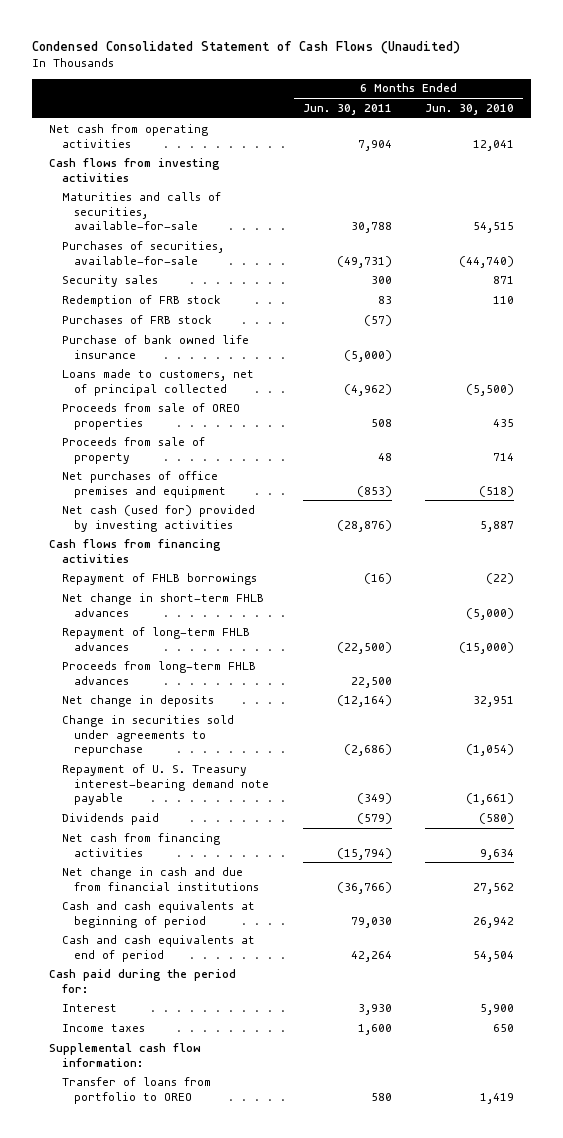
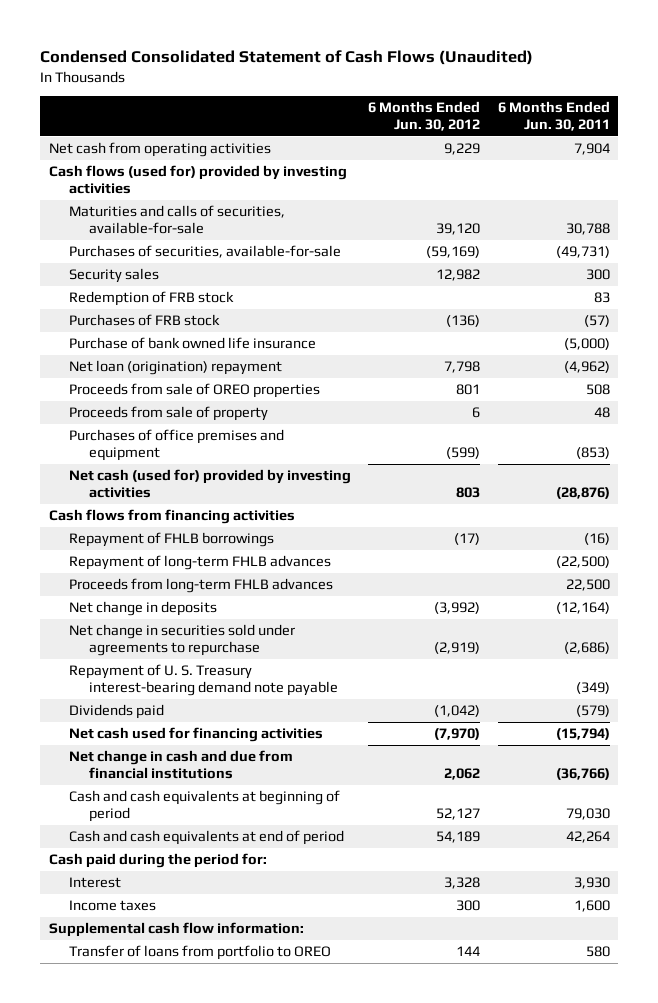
[425,104,515,116] Jun. 30, 2010 -> none
none -> [368,101,481,131] 6 Months Ended Jun. 30, 2012
[49,157,221,182] Cash flows from investing activities -> [48,165,347,194] Cash flows (used for) provided by investing activities
[61,368,254,396] Loans made to customers, net of principal collected -> [68,360,282,376] Net loan (origination) repayment
[61,470,227,498] Net purchases of office premises and equipment -> [68,429,284,461] Purchases of office premises and equipment
[61,592,264,617] Net change in short-term FHLB advances -> none
[61,714,234,757] Change in securities sold under agreements to repurchase -> [68,624,295,656] Net change in securities sold under agreements to repurchase
[61,832,220,857] Net cash from financing activities -> [68,727,323,743] Net cash used for financing activities

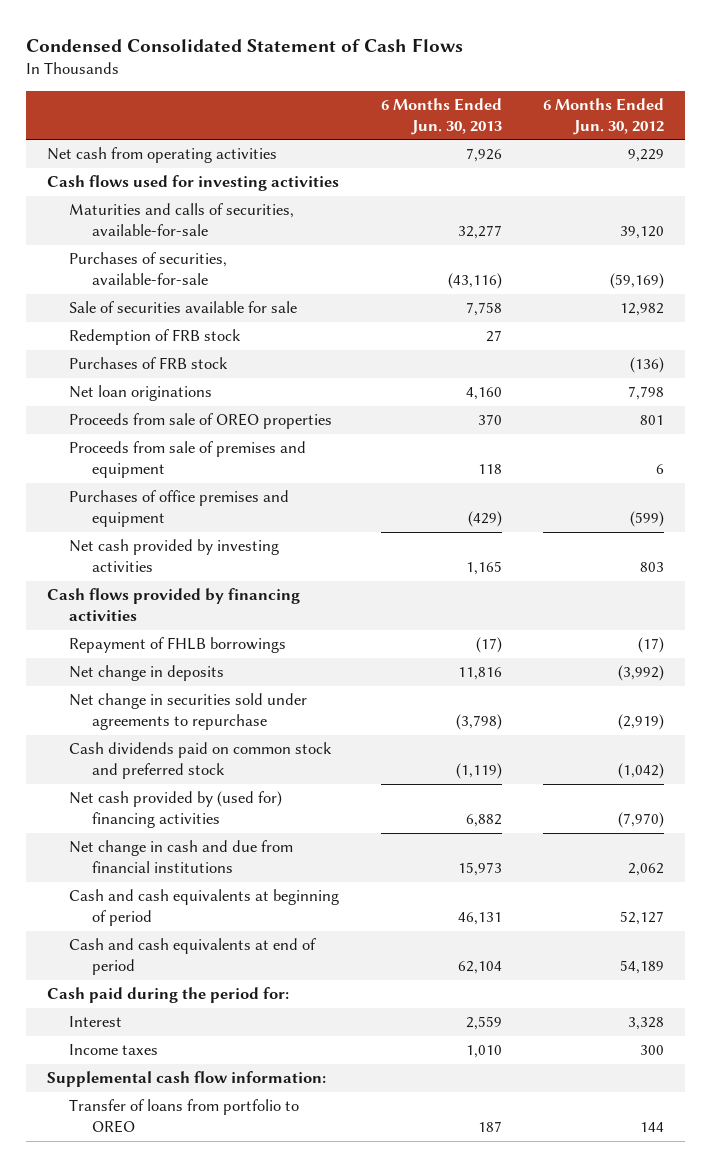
[39,50,533,66] Condensed Consolidated Statement of Cash Flows (Unaudited) -> [25,37,463,52] Condensed Consolidated Statement of Cash Flows
[497,101,610,131] 6 Months Ended Jun. 30, 2011 -> none
none -> [380,98,502,136] 6 Months Ended Jun. 30, 2013
[48,165,347,194] Cash flows (used for) provided by investing activities -> [46,175,339,192] Cash flows used for investing activities
[68,268,159,284] Security sales -> [69,301,298,314] Sale of securities available for sale
[68,337,316,350] Purchase of bank owned life insurance -> none
[68,360,282,376] Net loan (origination) repayment -> [69,385,213,402] Net loan originations
[68,406,268,422] Proceeds from sale of property -> [69,441,307,479] Proceeds from sale of premises and equipment
[68,469,351,498] Net cash (used for) provided by investing activities -> [69,539,280,573] Net cash provided by investing activities
[48,509,295,525] Cash flows from financing activities -> [46,588,300,622] Cash flows provided by financing activities
[68,555,331,571] Repayment of long-term FHLB advances -> none
[68,578,333,594] Proceeds from long-term FHLB advances -> none
[68,664,339,696] Repayment of U. S. Treasury interest-bearing demand note payable -> none
[68,704,164,720] Dividends paid -> [69,742,333,780] Cash dividends paid on common stock and preferred stock
[68,727,323,743] Net cash used for financing activities -> [69,791,283,829] Net cash provided by (used for) financing activities

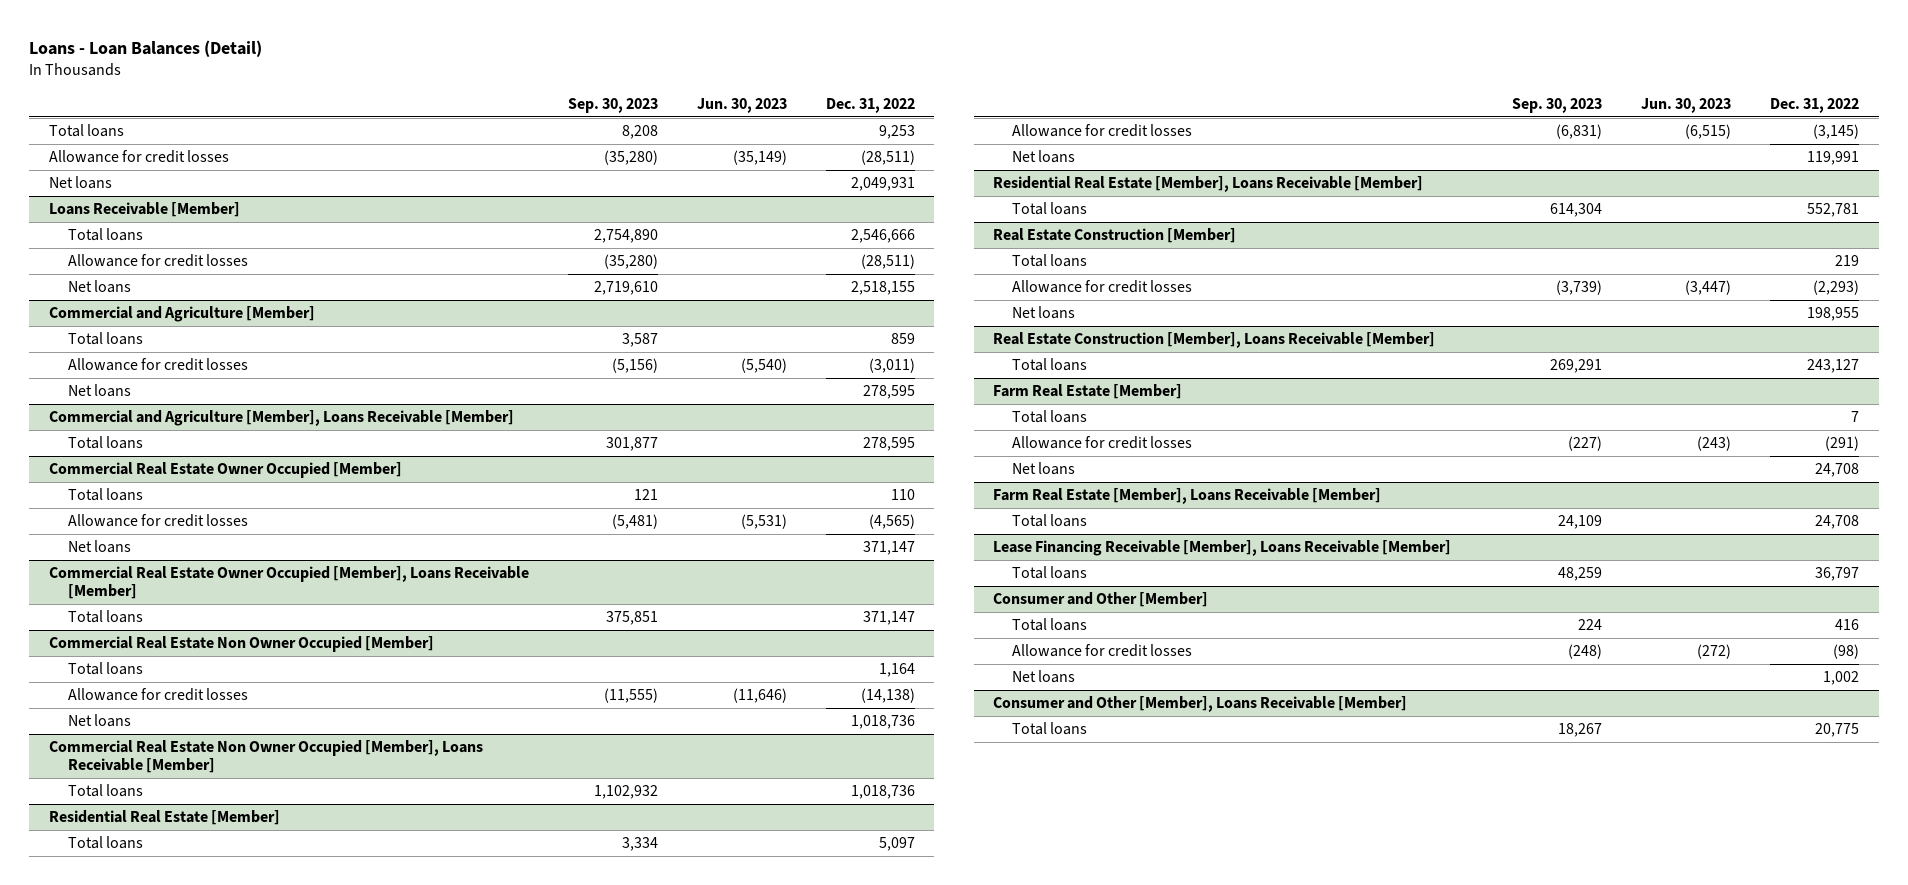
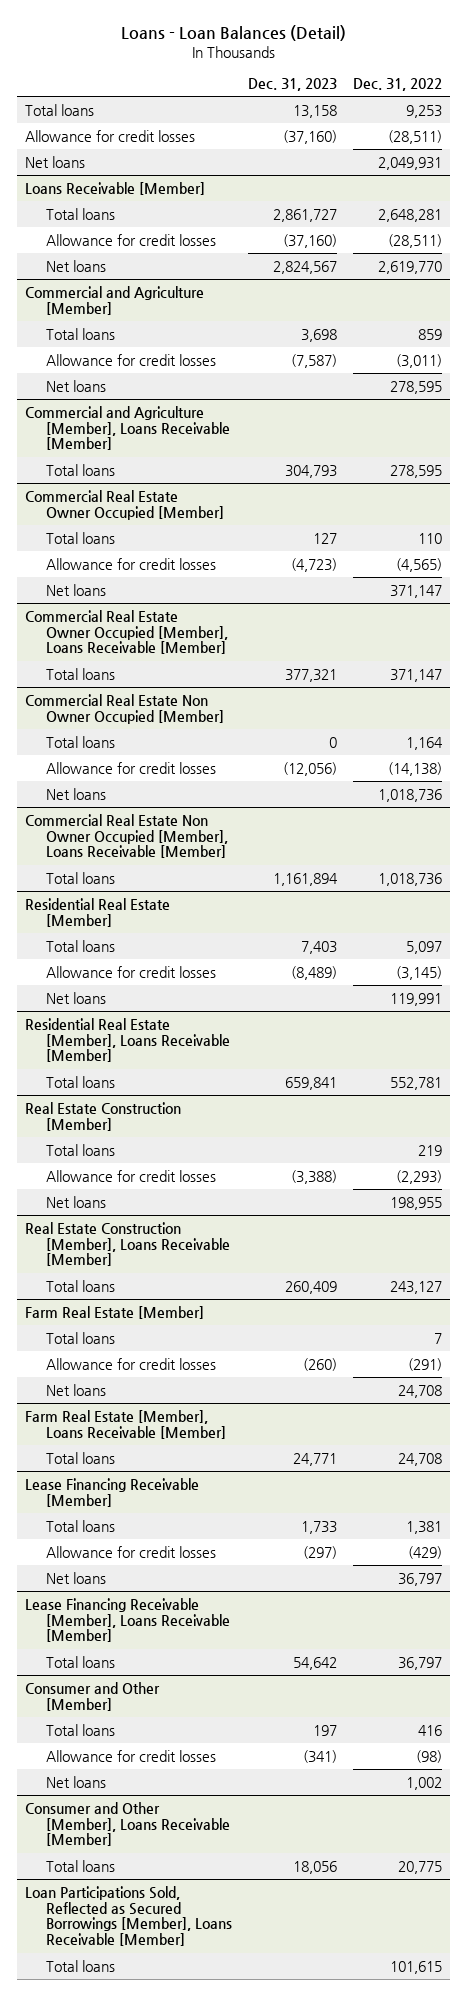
[567,98,658,114] Sep. 30, 2023 -> none
[696,98,787,114] Jun. 30, 2023 -> none
none -> [248,77,338,91] Dec. 31, 2023
[850,229,915,244] 2,546,666 -> [378,208,443,222] 2,648,281
[850,281,915,296] 2,518,155 -> [378,260,443,274] 2,619,770
none -> [25,1477,200,1507] Lease Financing Receivable [Member]
none -> [46,1519,116,1532] Total loans
none -> [46,1545,217,1558] Allowance for credit losses
none -> [46,1571,107,1584] Net loans
none -> [25,1885,233,1947] Loan Participations Sold, Reflected as Secured Borrowings [Member], Loans Receivable [Member]
none -> [46,1959,116,1972] Total loans

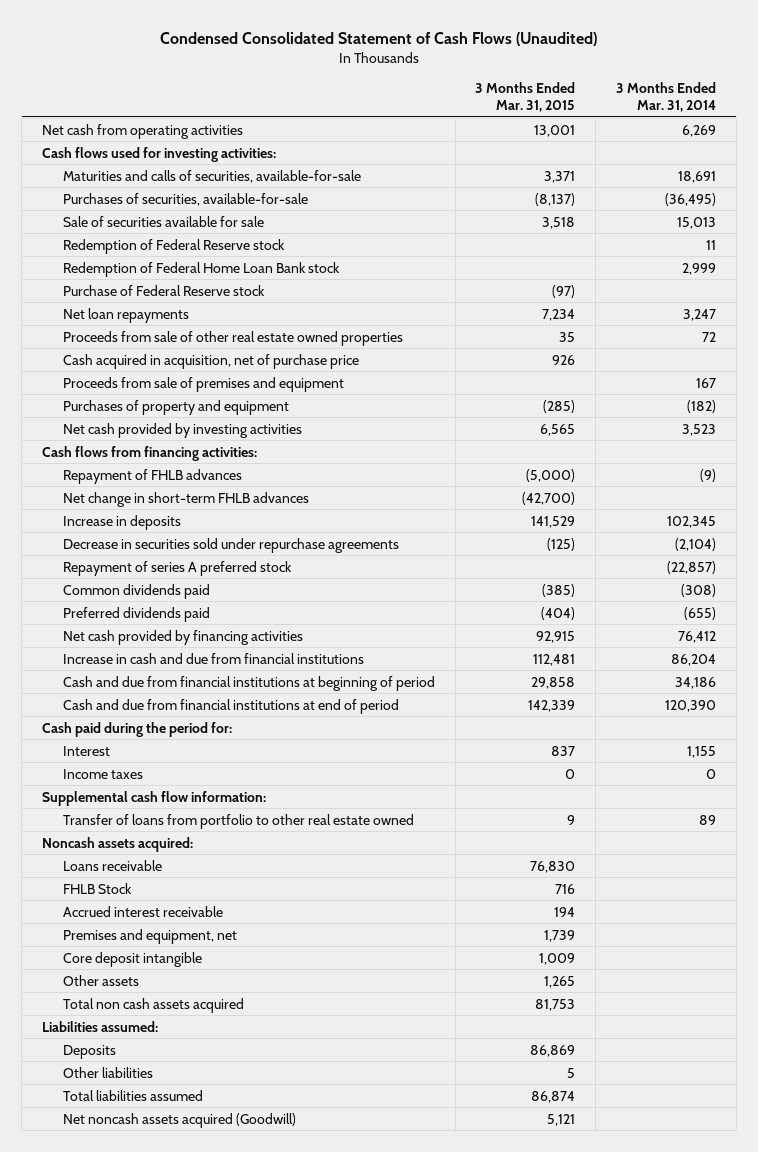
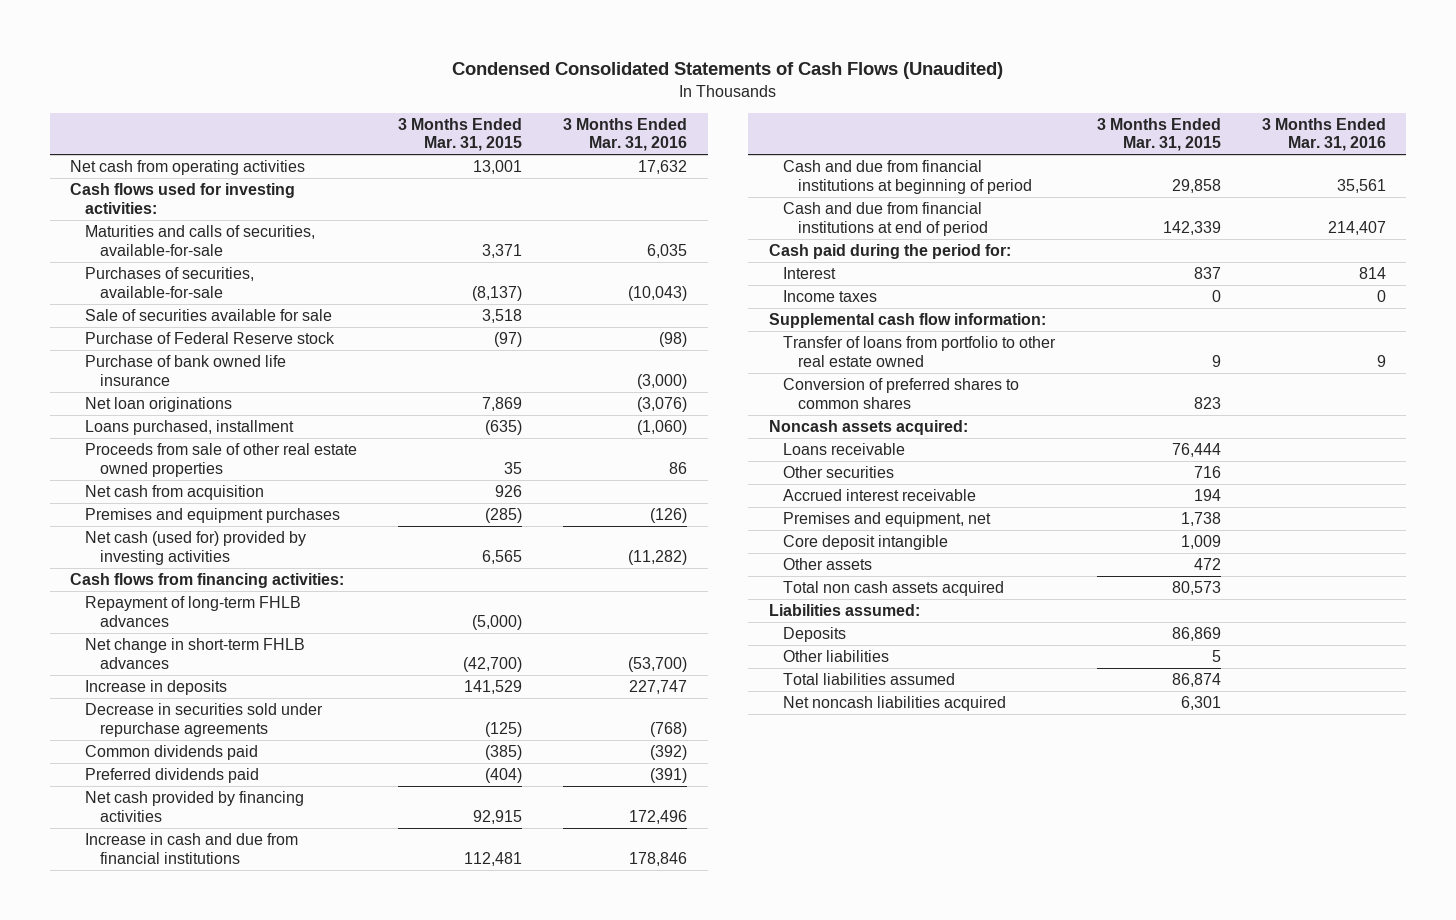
[160,31,598,46] Condensed Consolidated Statement of Cash Flows (Unaudited) -> [452,61,1004,79] Condensed Consolidated Statements of Cash Flows (Unaudited)
[616,82,717,112] 3 Months Ended Mar. 31, 2014 -> none
none -> [563,117,688,152] 3 Months Ended Mar. 31, 2016
[62,238,285,254] Redemption of Federal Reserve stock -> none
[62,261,340,277] Redemption of Federal Home Loan Bank stock -> none
none -> [85,355,287,386] Purchase of bank owned life insurance
[62,307,189,323] Net loan repayments -> [85,397,233,413] Net loan originations
[542,308,576,321] 7,234 -> [482,397,523,412] 7,869
none -> [85,420,295,436] Loans purchased, installment
[62,376,344,392] Proceeds from sale of premises and equipment -> none
[62,353,359,369] Cash acquired in acquisition, net of purchase price -> [85,485,265,501] Net cash from acquisition
[62,399,289,415] Purchases of property and equipment -> [85,508,341,524] Premises and equipment purchases
[62,422,302,438] Net cash provided by investing activities -> [85,531,307,565] Net cash (used for) provided by investing activities
[62,468,242,484] Repayment of FHLB advances -> [85,596,302,627] Repayment of long-term FHLB advances
[62,560,292,576] Repayment of series A preferred stock -> none
none -> [783,378,1020,409] Conversion of preferred shares to common shares
[530,860,576,873] 76,830 -> [1171,443,1221,458] 76,444
[62,882,132,894] FHLB Stock -> [783,466,895,479] Other securities
[544,929,576,942] 1,739 -> [1180,512,1221,527] 1,738
[544,975,576,988] 1,265 -> [1193,558,1221,571] 472
[535,998,576,1011] 81,753 -> [1171,581,1221,596] 80,573
[62,1112,296,1128] Net noncash assets acquired (Goodwill) -> [783,696,1007,712] Net noncash liabilities acquired
[547,1113,576,1126] 5,121 -> [1180,696,1221,711] 6,301

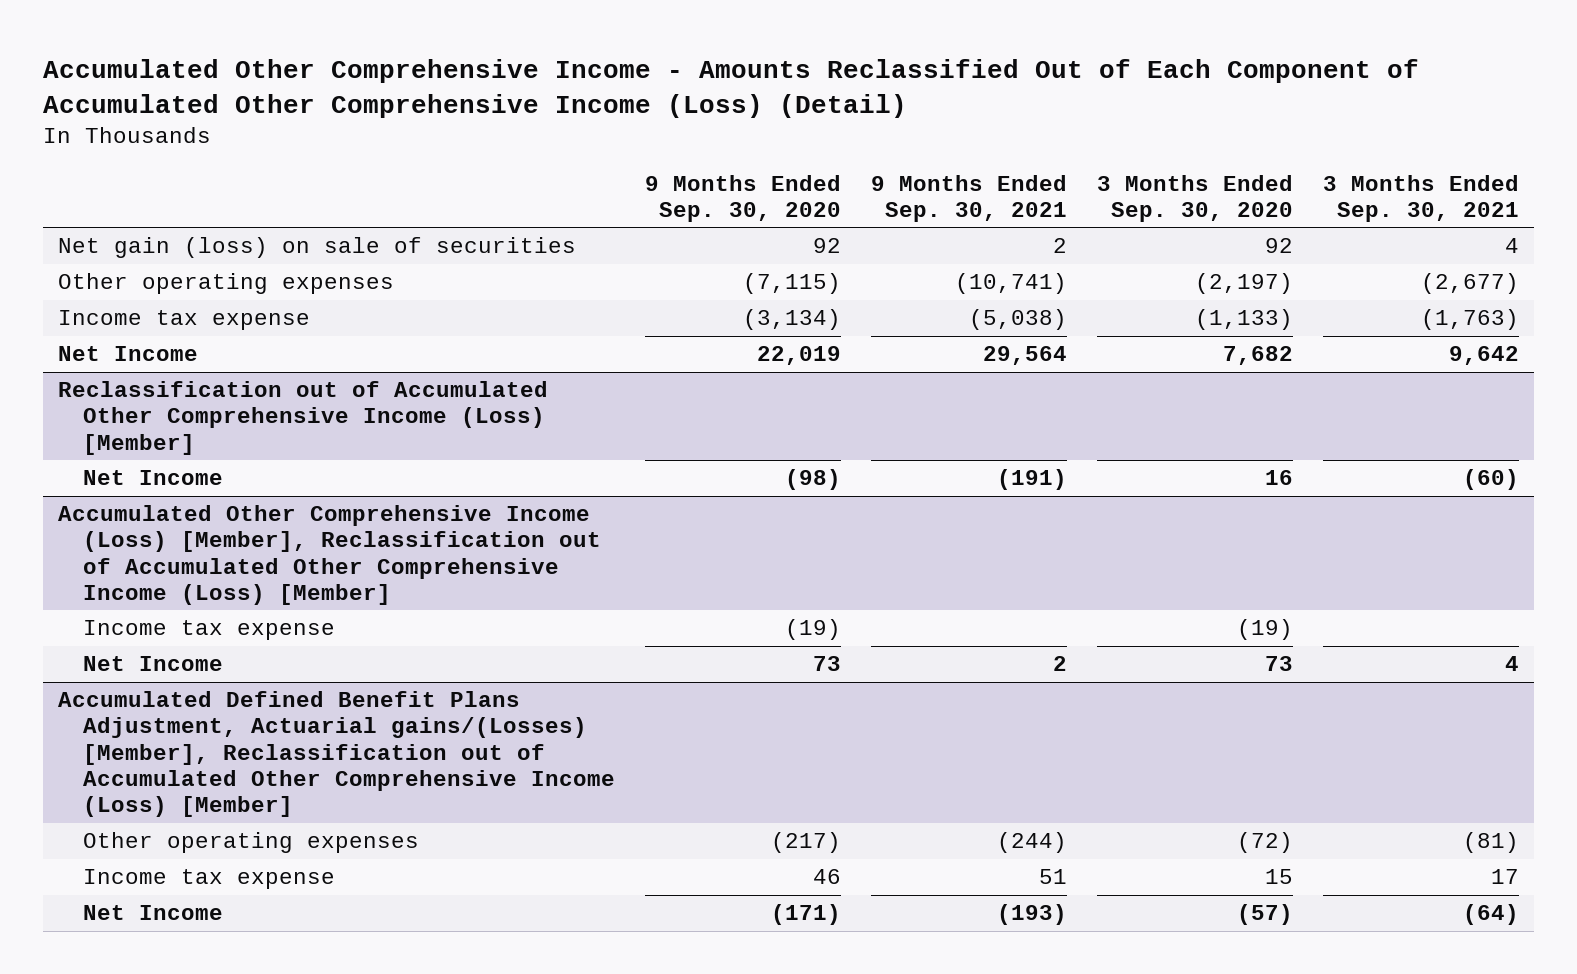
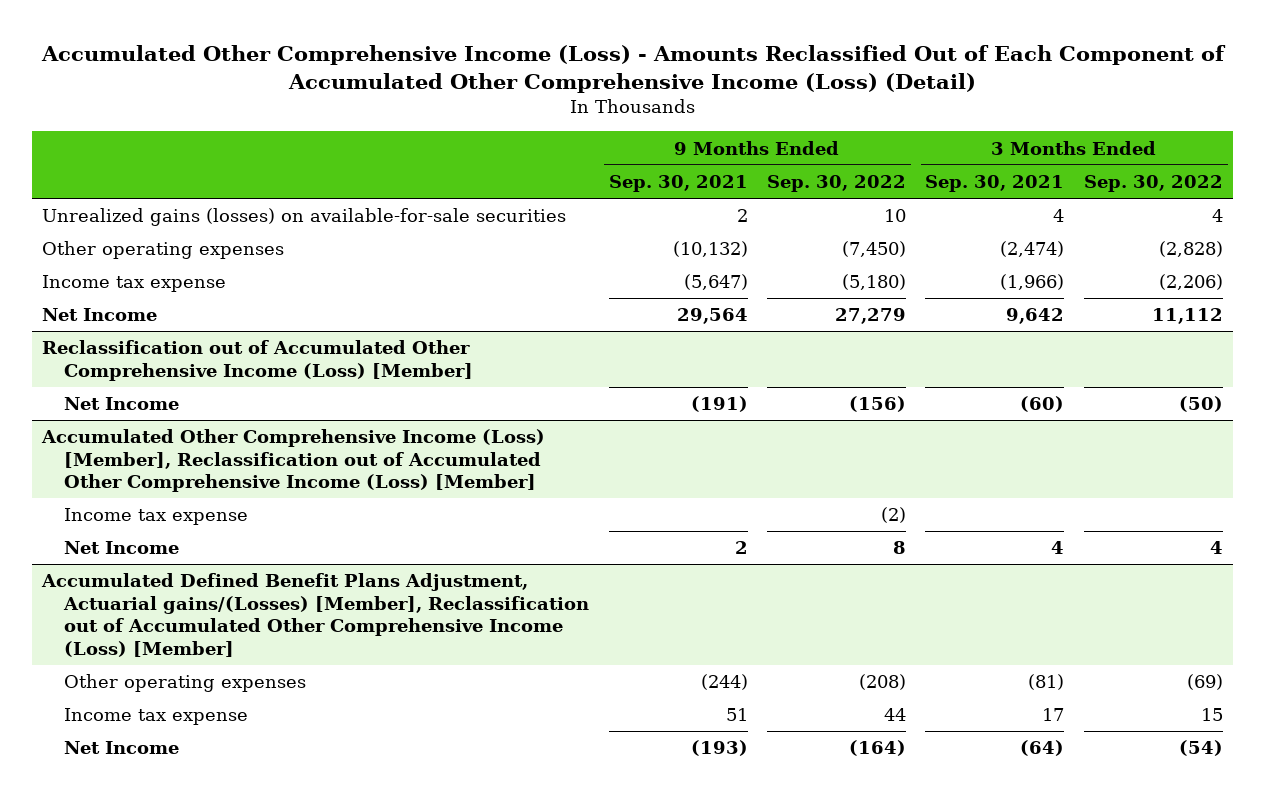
[42,58,1419,118] Accumulated Other Comprehensive Income - Amounts Reclassified Out of Each Component of Accumulated Other Comprehensive Income (Loss) (Detail) -> [40,44,1226,93] Accumulated Other Comprehensive Income (Loss) - Amounts Reclassified Out of Each Component of Accumulated Other Comprehensive Income (Loss) (Detail)
[644,174,841,223] 9 Months Ended Sep. 30, 2020 -> none
[1096,174,1293,223] 3 Months Ended Sep. 30, 2020 -> none
none -> [767,175,907,193] Sep. 30, 2022
none -> [1083,175,1223,193] Sep. 30, 2022
[57,237,576,259] Net gain (loss) on sale of securities -> [42,208,567,227] Unrealized gains (losses) on available-for-sale securities
[954,273,1067,295] (10,741) -> [672,241,748,258] (10,132)
[1420,273,1519,295] (2,677) -> [1000,241,1065,258] (2,474)
[968,309,1067,331] (5,038) -> [683,274,748,291] (5,647)
[1420,309,1519,331] (1,763) -> [1000,274,1065,291] (1,966)

